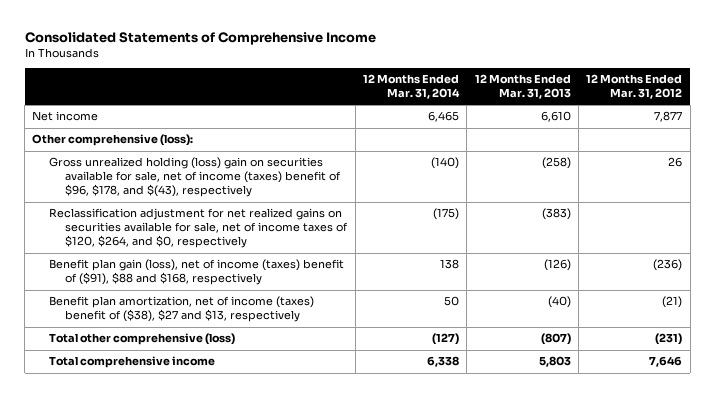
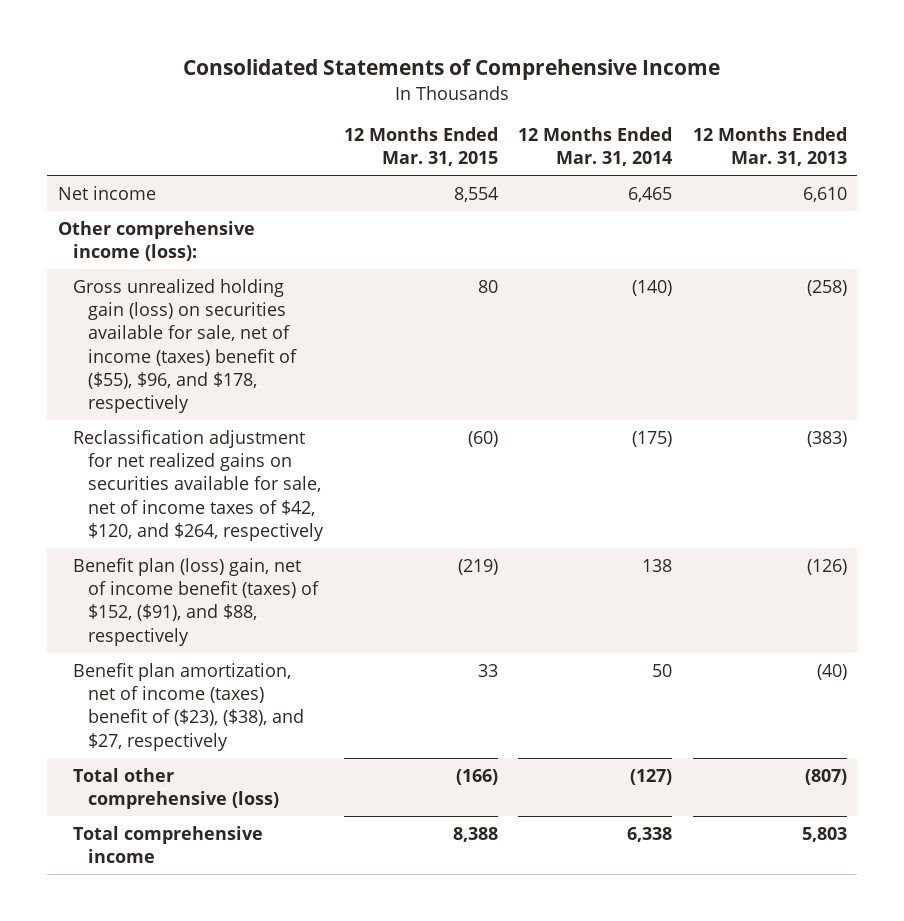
[586,74,683,100] 12 Months Ended Mar. 31, 2012 -> none
none -> [343,127,498,167] 12 Months Ended Mar. 31, 2015
[32,134,194,147] Other comprehensive (loss): -> [57,220,255,261] Other comprehensive income (loss):
[48,157,342,198] Gross unrealized holding (loss) gain on securities available for sale, net of income (taxes) benefit of $96, $178, and $(43), respectively -> [72,278,298,414] Gross unrealized holding gain (loss) on securities available for sale, net of income (taxes) benefit of ($55), $96, and $178, respectively
[48,208,349,249] Reclassification adjustment for net realized gains on securities available for sale, net of income taxes of $120, $264, and $0, respectively -> [72,429,325,541] Reclassification adjustment for net realized gains on securities available for sale, net of income taxes of $42, $120, and $264, respectively
[48,259,344,286] Benefit plan gain (loss), net of income (taxes) benefit of ($91), $88 and $168, respectively -> [72,557,320,646] Benefit plan (loss) gain, net of income benefit (taxes) of $152, ($91), and $88, respectively
[48,296,314,323] Benefit plan amortization, net of income (taxes) benefit of ($38), $27 and $13, respectively -> [72,662,305,751] Benefit plan amortization, net of income (taxes) benefit of ($23), ($38), and $27, respectively

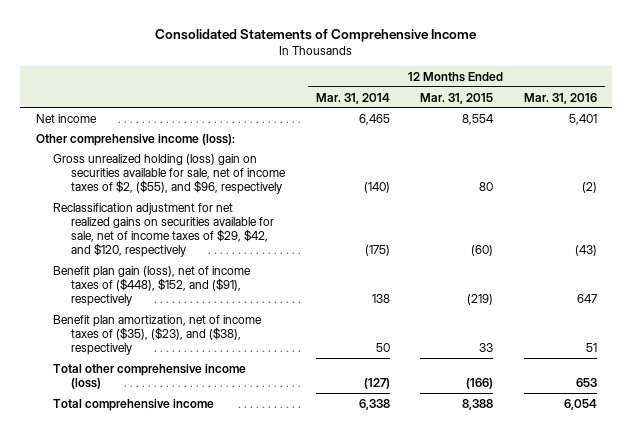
[692,127,847,167] 12 Months Ended Mar. 31, 2013 -> none
none -> [523,92,597,104] Mar. 31, 2016
[72,278,298,414] Gross unrealized holding gain (loss) on securities available for sale, net of income (taxes) benefit of ($55), $96, and $178, respectively -> [53,153,287,194] Gross unrealized holding (loss) gain on securities available for sale, net of income taxes of $2, ($55), and $96, respectively
[72,429,325,541] Reclassification adjustment for net realized gains on securities available for sale, net of income taxes of $42, $120, and $264, respectively -> [53,202,275,258] Reclassification adjustment for net realized gains on securities available for sale, net of income taxes of $29, $42, and $120, respectively
[72,557,320,646] Benefit plan (loss) gain, net of income benefit (taxes) of $152, ($91), and $88, respectively -> [53,265,252,306] Benefit plan gain (loss), net of income taxes of ($448), $152, and ($91), respectively
[72,662,305,751] Benefit plan amortization, net of income (taxes) benefit of ($23), ($38), and $27, respectively -> [53,314,263,355] Benefit plan amortization, net of income taxes of ($35), ($23), and ($38), respectively
[72,767,280,809] Total other comprehensive (loss) -> [53,363,247,389] Total other comprehensive income (loss)

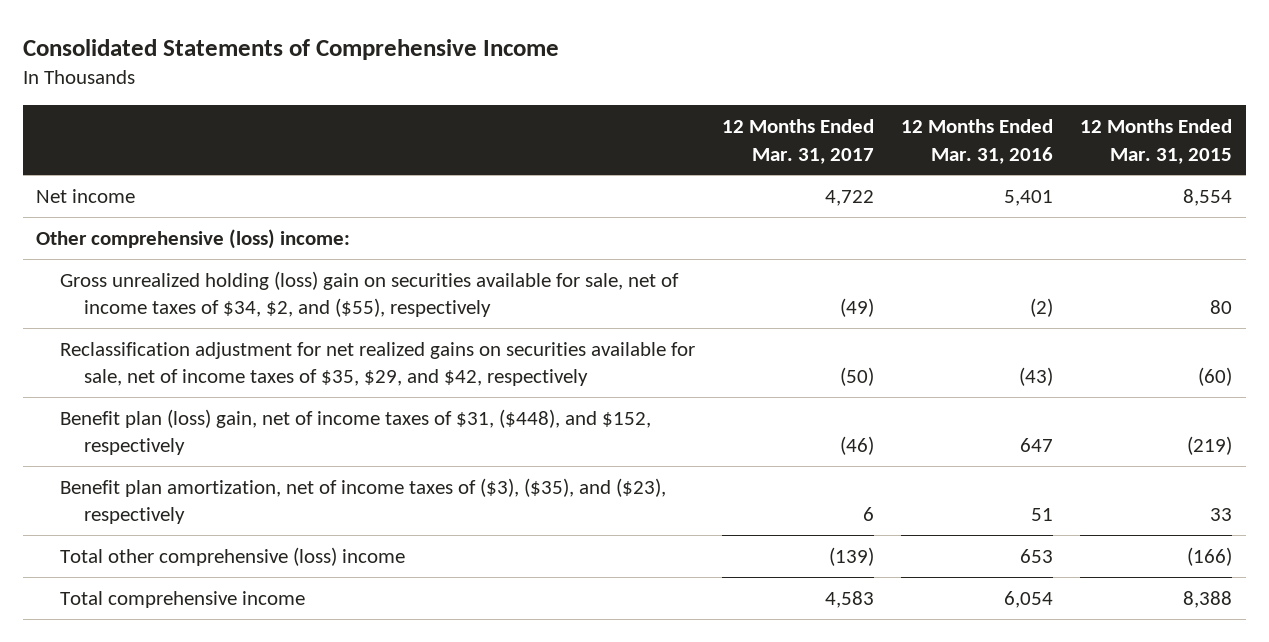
[315,92,390,104] Mar. 31, 2014 -> none
none -> [722,119,875,164] 12 Months Ended Mar. 31, 2017
[35,133,235,146] Other comprehensive income (loss): -> [36,228,351,249] Other comprehensive (loss) income:
[53,153,287,194] Gross unrealized holding (loss) gain on securities available for sale, net of income taxes of $2, ($55), and $96, respectively -> [60,270,680,318] Gross unrealized holding (loss) gain on securities available for sale, net of income taxes of $34, $2, and ($55), respectively
[53,202,275,258] Reclassification adjustment for net realized gains on securities available for sale, net of income taxes of $29, $42, and $120, respectively -> [60,341,696,387] Reclassification adjustment for net realized gains on securities available for sale, net of income taxes of $35, $29, and $42, respectively
[53,265,252,306] Benefit plan gain (loss), net of income taxes of ($448), $152, and ($91), respectively -> [60,408,652,456] Benefit plan (loss) gain, net of income taxes of $31, ($448), and $152, respectively
[53,314,263,355] Benefit plan amortization, net of income taxes of ($35), ($23), and ($38), respectively -> [60,477,667,525] Benefit plan amortization, net of income taxes of ($3), ($35), and ($23), respectively
[53,363,247,389] Total other comprehensive income (loss) -> [60,546,406,566] Total other comprehensive (loss) income

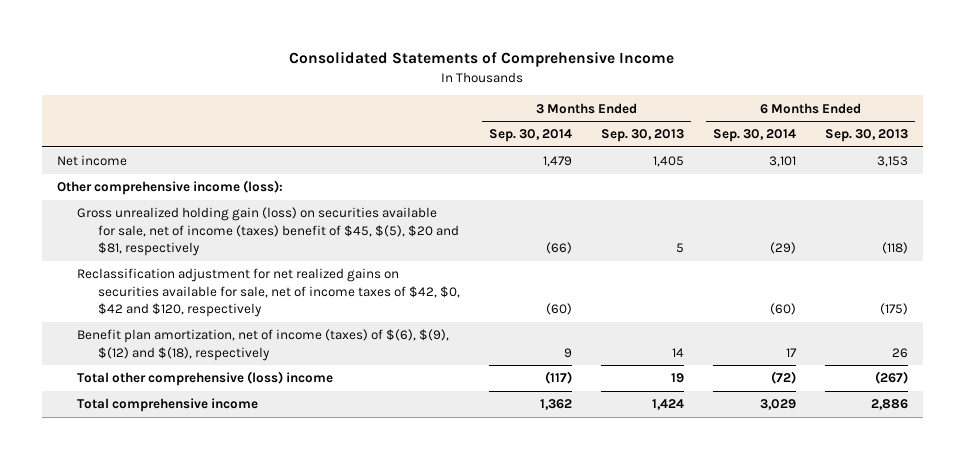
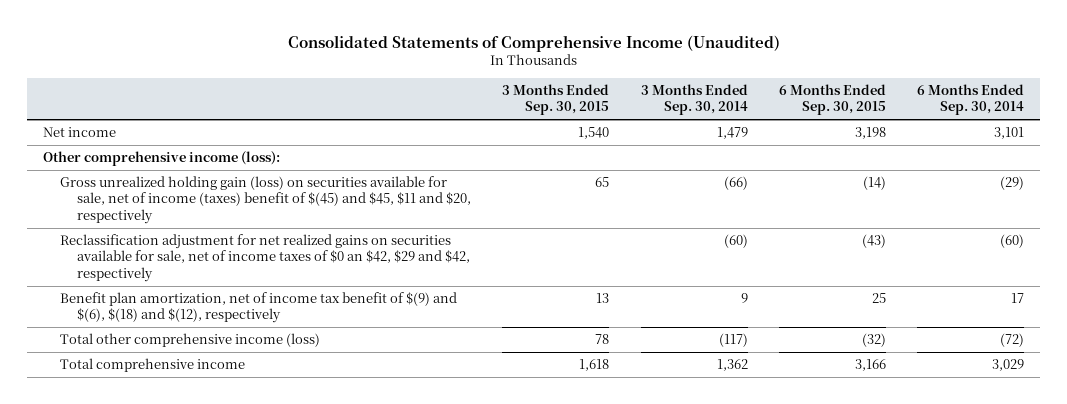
[289,51,675,68] Consolidated Statements of Comprehensive Income -> [287,34,780,52] Consolidated Statements of Comprehensive Income (Unaudited)
[601,129,685,143] Sep. 30, 2013 -> none
[825,129,909,143] Sep. 30, 2013 -> none
none -> [502,84,610,116] 3 Months Ended Sep. 30, 2015
none -> [778,84,886,116] 6 Months Ended Sep. 30, 2015
[77,207,460,257] Gross unrealized holding gain (loss) on securities available for sale, net of income (taxes) benefit of $45, $(5), $20 and $81, respectively -> [60,176,471,224] Gross unrealized holding gain (loss) on securities available for sale, net of income (taxes) benefit of $(45) and $45, $11 and $20, respectively
[77,268,461,318] Reclassification adjustment for net realized gains on securities available for sale, net of income taxes of $42, $0, $42 and $120, respectively -> [60,234,470,282] Reclassification adjustment for net realized gains on securities available for sale, net of income taxes of $0 an $42, $29 and $42, respectively
[77,329,450,361] Benefit plan amortization, net of income (taxes) of $(6), $(9), $(12) and $(18), respectively -> [60,292,458,324] Benefit plan amortization, net of income tax benefit of $(9) and $(6), $(18) and $(12), respectively
[77,371,334,387] Total other comprehensive (loss) income -> [60,333,321,348] Total other comprehensive income (loss)

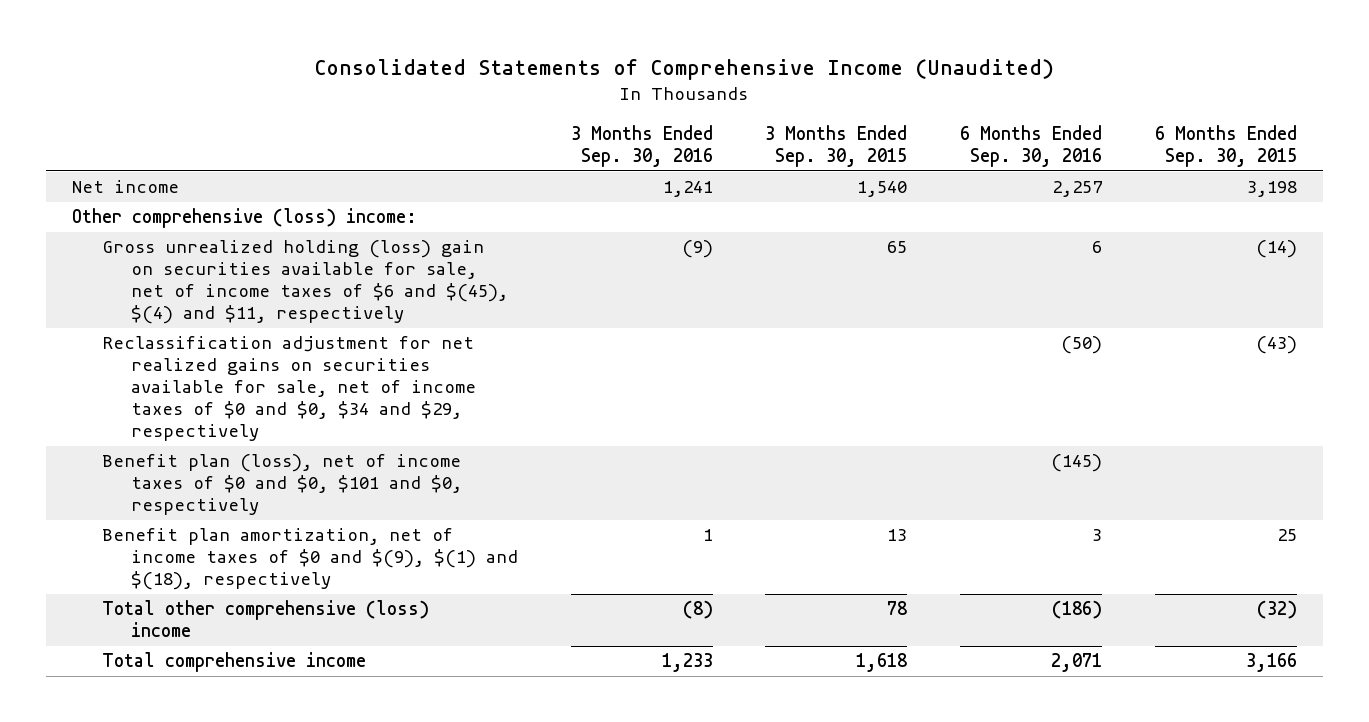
[640,84,748,116] 3 Months Ended Sep. 30, 2014 -> none
[917,84,1025,116] 6 Months Ended Sep. 30, 2014 -> none
none -> [570,125,713,168] 3 Months Ended Sep. 30, 2016
none -> [959,125,1102,168] 6 Months Ended Sep. 30, 2016
[43,151,281,167] Other comprehensive income (loss): -> [72,208,418,229] Other comprehensive (loss) income:
[60,176,471,224] Gross unrealized holding gain (loss) on securities available for sale, net of income (taxes) benefit of $(45) and $45, $11 and $20, respectively -> [101,240,509,325] Gross unrealized holding (loss) gain on securities available for sale, net of income taxes of $6 and $(45), $(4) and $11, respectively
[60,234,470,282] Reclassification adjustment for net realized gains on securities available for sale, net of income taxes of $0 an $42, $29 and $42, respectively -> [101,336,477,442] Reclassification adjustment for net realized gains on securities available for sale, net of income taxes of $0 and $0, $34 and $29, respectively
none -> [101,454,463,516] Benefit plan (loss), net of income taxes of $0 and $0, $101 and $0, respectively
[60,292,458,324] Benefit plan amortization, net of income tax benefit of $(9) and $(6), $(18) and $(12), respectively -> [101,528,519,591] Benefit plan amortization, net of income taxes of $0 and $(9), $(1) and $(18), respectively
[60,333,321,348] Total other comprehensive income (loss) -> [101,600,429,638] Total other comprehensive (loss) income

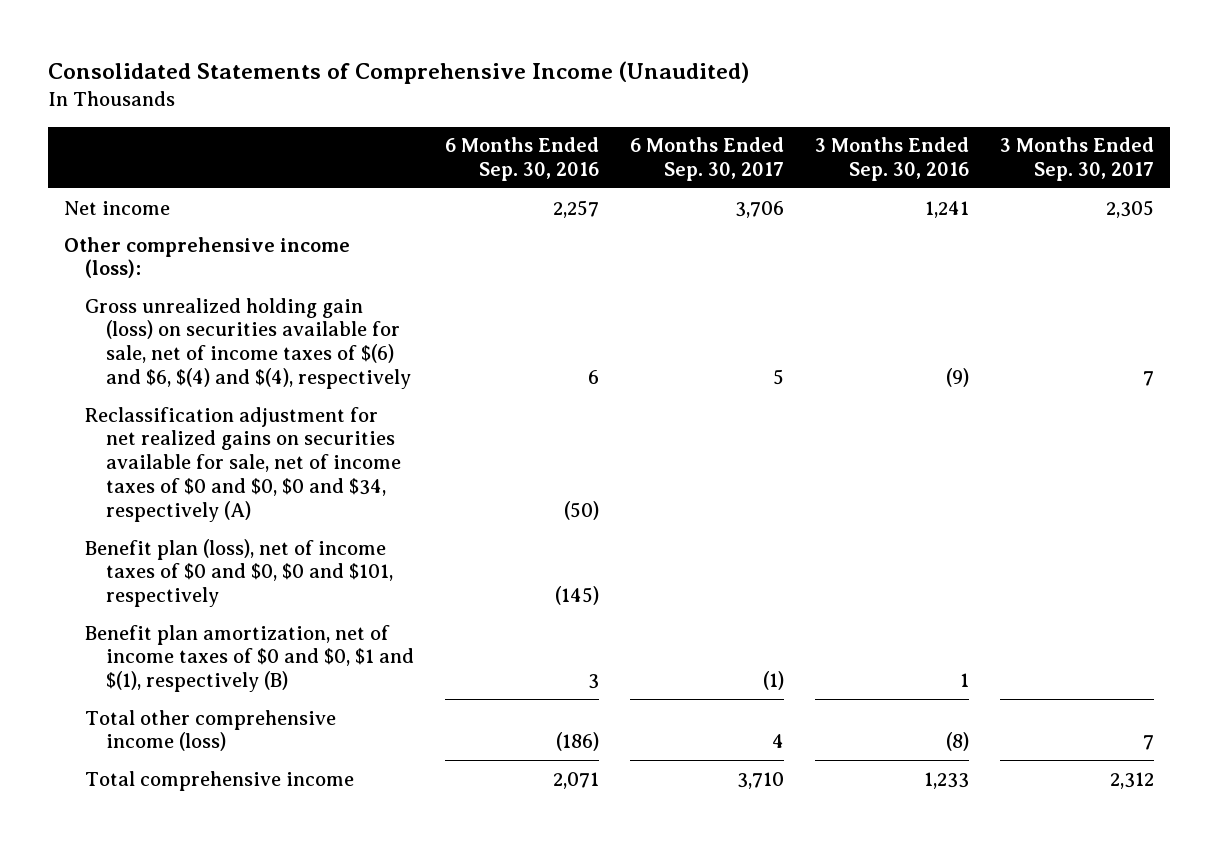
[765,125,908,168] 3 Months Ended Sep. 30, 2015 -> none
[1154,125,1297,168] 6 Months Ended Sep. 30, 2015 -> none
none -> [630,137,785,182] 6 Months Ended Sep. 30, 2017
none -> [1000,137,1155,182] 3 Months Ended Sep. 30, 2017
[72,208,418,229] Other comprehensive (loss) income: -> [63,236,350,279] Other comprehensive income (loss):
[101,240,509,325] Gross unrealized holding (loss) gain on securities available for sale, net of income taxes of $6 and $(45), $(4) and $11, respectively -> [84,297,412,390] Gross unrealized holding gain (loss) on securities available for sale, net of income taxes of $(6) and $6, $(4) and $(4), respectively
[101,336,477,442] Reclassification adjustment for net realized gains on securities available for sale, net of income taxes of $0 and $0, $34 and $29, respectively -> [84,406,402,523] Reclassification adjustment for net realized gains on securities available for sale, net of income taxes of $0 and $0, $0 and $34, respectively (A)
[101,454,463,516] Benefit plan (loss), net of income taxes of $0 and $0, $101 and $0, respectively -> [84,538,394,608] Benefit plan (loss), net of income taxes of $0 and $0, $0 and $101, respectively
[101,528,519,591] Benefit plan amortization, net of income taxes of $0 and $(9), $(1) and $(18), respectively -> [84,624,415,693] Benefit plan amortization, net of income taxes of $0 and $0, $1 and $(1), respectively (B)
[101,600,429,638] Total other comprehensive (loss) income -> [84,709,336,752] Total other comprehensive income (loss)

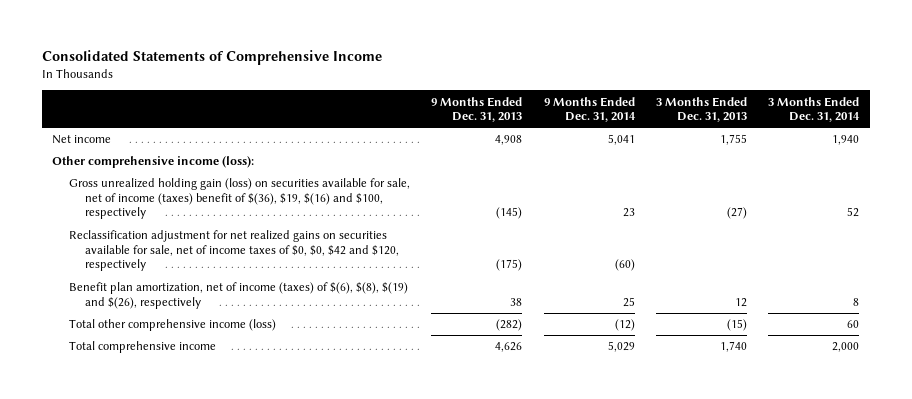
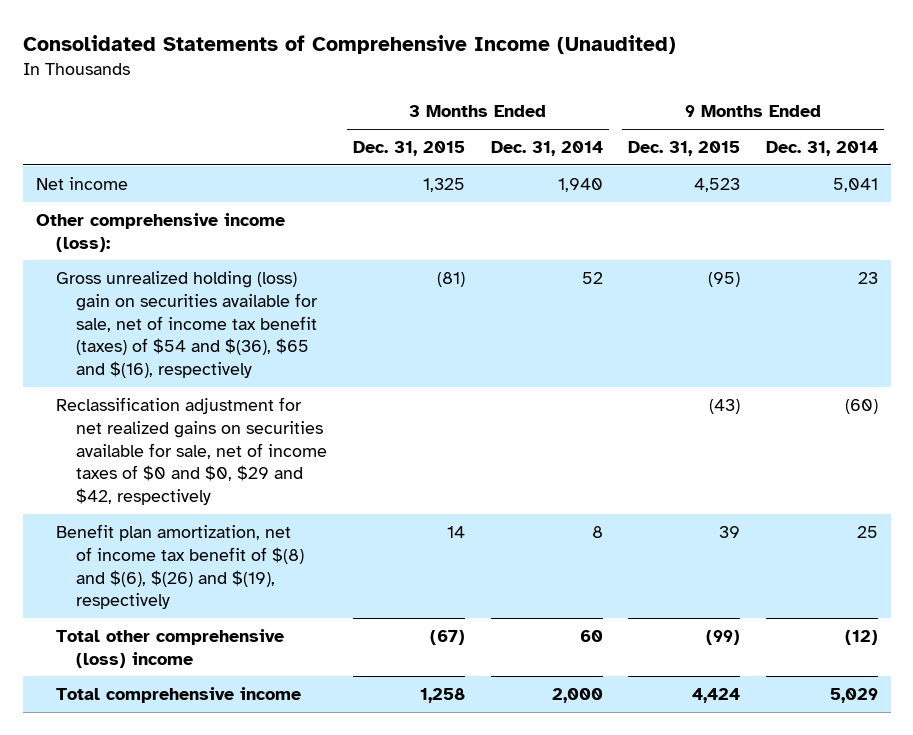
[41,50,382,66] Consolidated Statements of Comprehensive Income -> [22,34,676,54] Consolidated Statements of Comprehensive Income (Unaudited)
[431,96,523,123] 9 Months Ended Dec. 31, 2013 -> none
[656,96,748,123] 3 Months Ended Dec. 31, 2013 -> none
none -> [353,141,466,157] Dec. 31, 2015
none -> [628,141,741,157] Dec. 31, 2015
[68,178,410,220] Gross unrealized holding gain (loss) on securities available for sale, net of income (taxes) benefit of $(36), $19, $(16) and $100, respectively -> [56,270,319,379] Gross unrealized holding (loss) gain on securities available for sale, net of income tax benefit (taxes) of $54 and $(36), $65 and $(16), respectively
[68,230,400,272] Reclassification adjustment for net realized gains on securities available for sale, net of income taxes of $0, $0, $42 and $120, respectively -> [56,396,328,506] Reclassification adjustment for net realized gains on securities available for sale, net of income taxes of $0 and $0, $29 and $42, respectively
[68,282,408,309] Benefit plan amortization, net of income (taxes) of $(6), $(8), $(19) and $(26), respectively -> [56,523,305,610] Benefit plan amortization, net of income tax benefit of $(8) and $(6), $(26) and $(19), respectively
[68,319,276,332] Total other comprehensive income (loss) -> [56,628,285,668] Total other comprehensive (loss) income

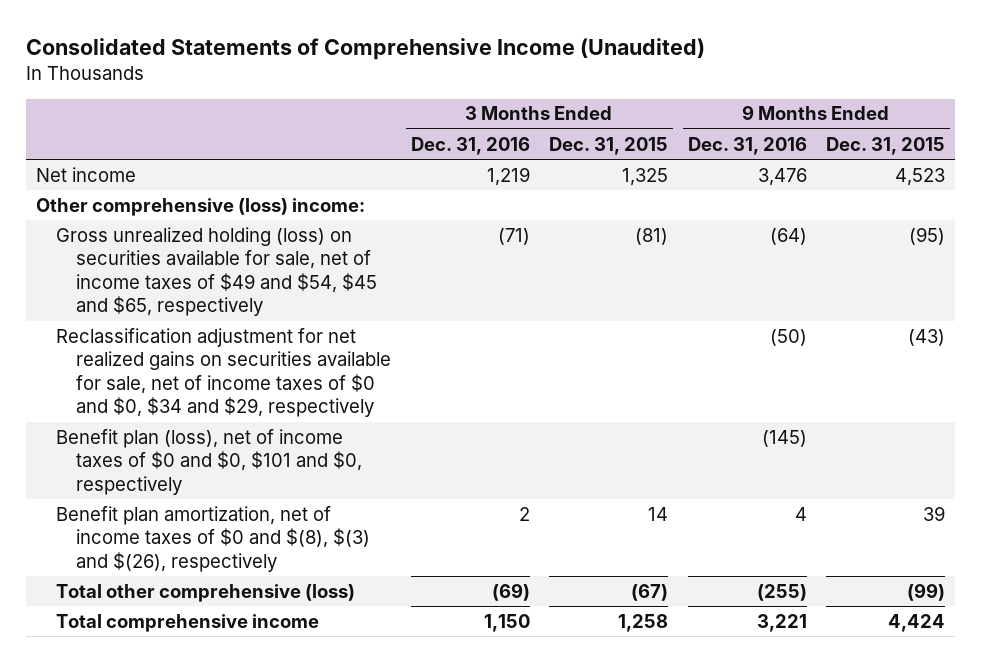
[490,141,603,157] Dec. 31, 2014 -> none
[765,141,878,157] Dec. 31, 2014 -> none
none -> [410,136,530,155] Dec. 31, 2016
none -> [687,136,807,155] Dec. 31, 2016
[35,212,285,252] Other comprehensive income (loss): -> [36,197,366,216] Other comprehensive (loss) income:
[56,270,319,379] Gross unrealized holding (loss) gain on securities available for sale, net of income tax benefit (taxes) of $54 and $(36), $65 and $(16), respectively -> [56,226,378,317] Gross unrealized holding (loss) on securities available for sale, net of income taxes of $49 and $54, $45 and $65, respectively
[56,396,328,506] Reclassification adjustment for net realized gains on securities available for sale, net of income taxes of $0 and $0, $29 and $42, respectively -> [56,327,392,418] Reclassification adjustment for net realized gains on securities available for sale, net of income taxes of $0 and $0, $34 and $29, respectively
none -> [56,428,363,495] Benefit plan (loss), net of income taxes of $0 and $0, $101 and $0, respectively
[56,523,305,610] Benefit plan amortization, net of income tax benefit of $(8) and $(6), $(26) and $(19), respectively -> [56,505,371,572] Benefit plan amortization, net of income taxes of $0 and $(8), $(3) and $(26), respectively
[56,628,285,668] Total other comprehensive (loss) income -> [56,583,356,602] Total other comprehensive (loss)

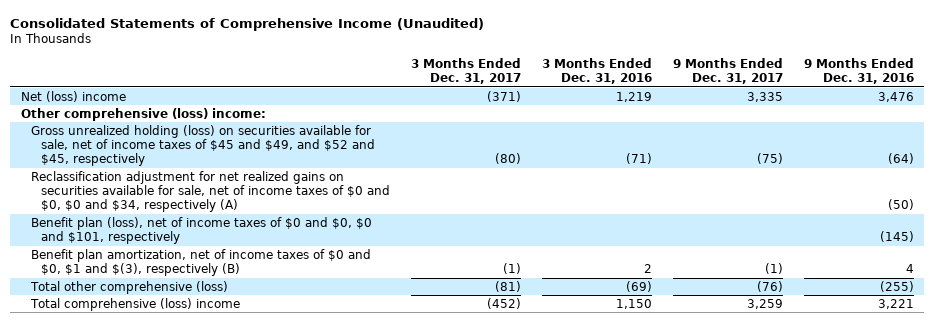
[549,136,669,155] Dec. 31, 2015 -> none
[826,136,946,155] Dec. 31, 2015 -> none
none -> [411,57,522,85] 3 Months Ended Dec. 31, 2017
none -> [672,57,783,85] 9 Months Ended Dec. 31, 2017
[36,166,137,182] Net income -> [20,90,126,102] Net (loss) income
[56,226,378,317] Gross unrealized holding (loss) on securities available for sale, net of income taxes of $49 and $54, $45 and $65, respectively -> [30,124,376,167] Gross unrealized holding (loss) on securities available for sale, net of income taxes of $45 and $49, and $52 and $45, respectively
[56,327,392,418] Reclassification adjustment for net realized gains on securities available for sale, net of income taxes of $0 and $0, $34 and $29, respectively -> [30,170,391,213] Reclassification adjustment for net realized gains on securities available for sale, net of income taxes of $0 and $0, $0 and $34, respectively (A)
[56,428,363,495] Benefit plan (loss), net of income taxes of $0 and $0, $101 and $0, respectively -> [30,216,372,245] Benefit plan (loss), net of income taxes of $0 and $0, $0 and $101, respectively
[56,505,371,572] Benefit plan amortization, net of income taxes of $0 and $(8), $(3) and $(26), respectively -> [30,248,371,277] Benefit plan amortization, net of income taxes of $0 and $0, $1 and $(3), respectively (B)
[56,613,320,632] Total comprehensive income -> [29,297,240,311] Total comprehensive (loss) income

